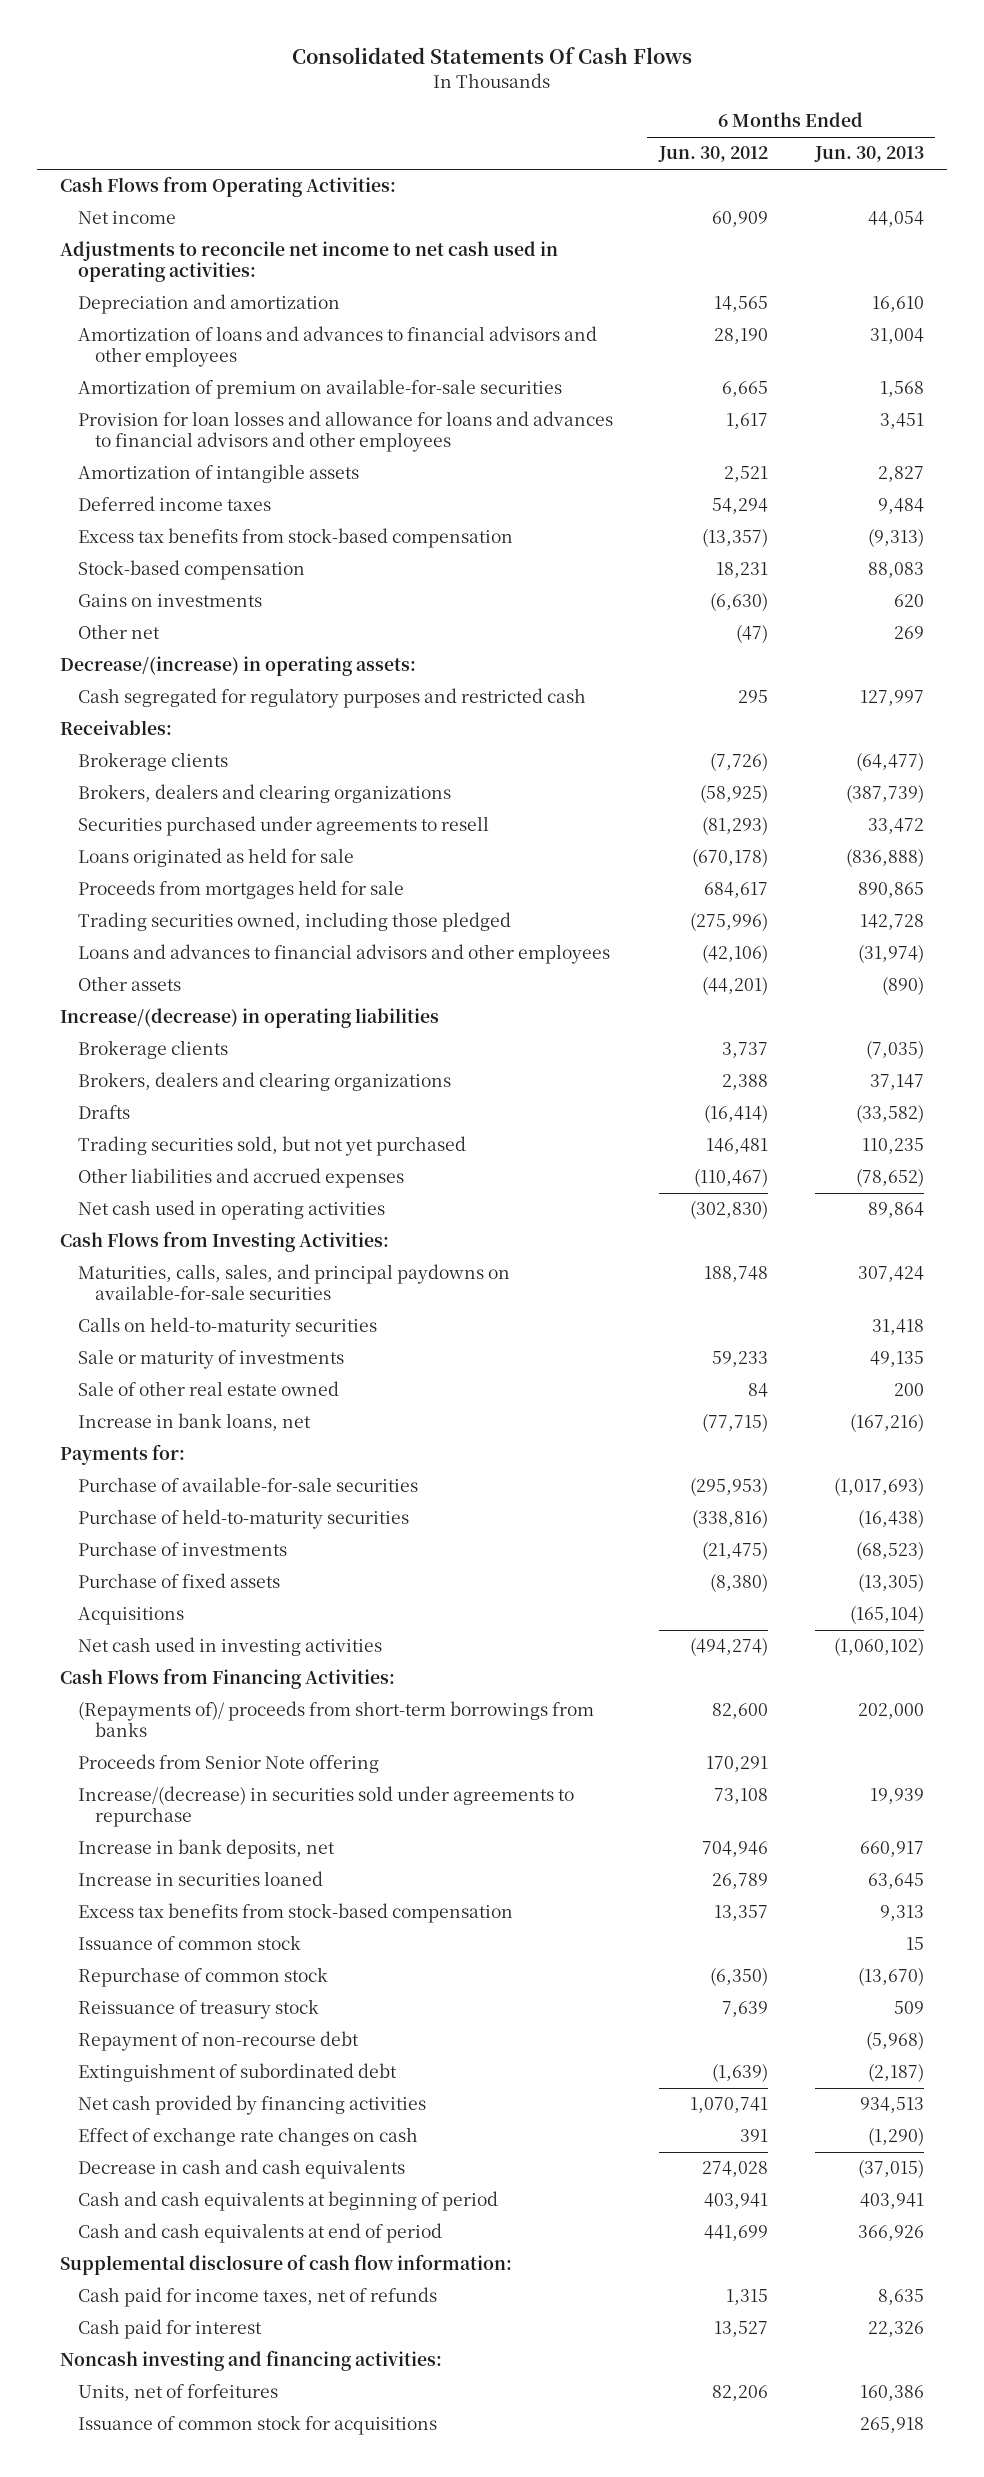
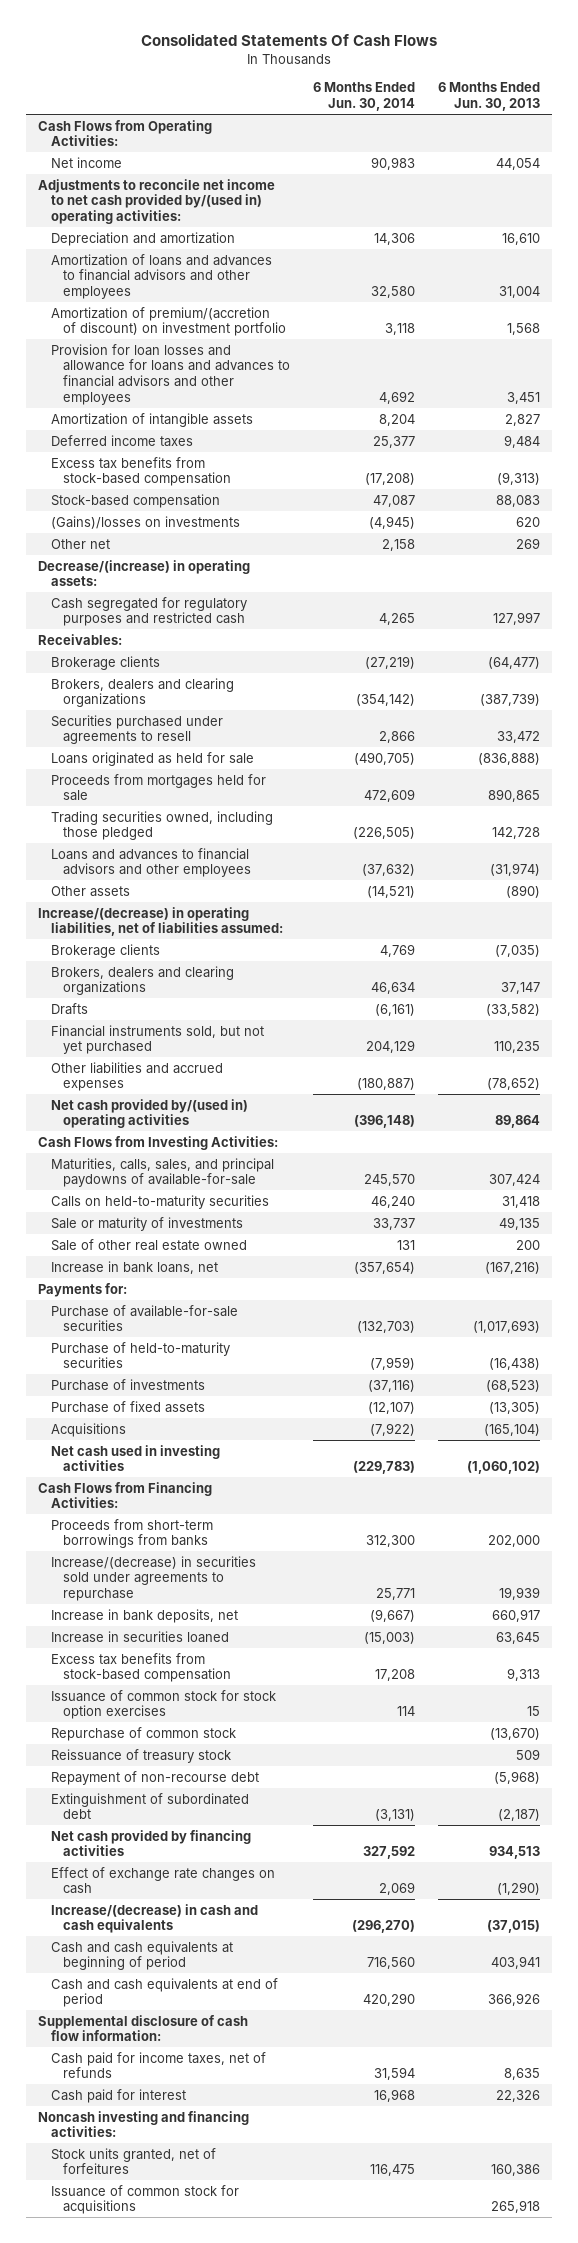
[658,146,769,163] Jun. 30, 2012 -> none
none -> [313,82,416,111] 6 Months Ended Jun. 30, 2014
[60,241,559,282] Adjustments to reconcile net income to net cash used in operating activities: -> [37,178,275,225] Adjustments to reconcile net income to net cash provided by/(used in) operating activities:
[77,379,562,400] Amortization of premium on available-for-sale securities -> [50,306,287,337] Amortization of premium/(accretion of discount) on investment portfolio
[77,594,262,608] Gains on investments -> [50,515,240,529] (Gains)/losses on investments
[60,1008,440,1029] Increase/(decrease) in operating liabilities -> [37,906,283,937] Increase/(decrease) in operating liabilities, net of liabilities assumed:
[77,1136,466,1157] Trading securities sold, but not yet purchased -> [50,1024,264,1055] Financial instruments sold, but not yet purchased
[77,1200,385,1221] Net cash used in operating activities -> [50,1098,248,1129] Net cash provided by/(used in) operating activities
[77,1264,510,1300] Maturities, calls, sales, and principal paydowns on available-for-sale securities -> [50,1157,274,1188] Maturities, calls, sales, and principal paydowns of available-for-sale
[77,1754,379,1774] Proceeds from Senior Note offering -> none
[77,1701,594,1737] (Repayments of)/ proceeds from short-term borrowings from banks -> [50,1518,213,1549] Proceeds from short-term borrowings from banks
[77,1935,301,1951] Issuance of common stock -> [50,1689,276,1720] Issuance of common stock for stock option exercises
[77,2159,405,2180] Decrease in cash and cash equivalents -> [50,1903,258,1934] Increase/(decrease) in cash and cash equivalents
[77,2384,278,2402] Units, net of forfeitures -> [50,2147,216,2175] Stock units granted, net of forfeitures

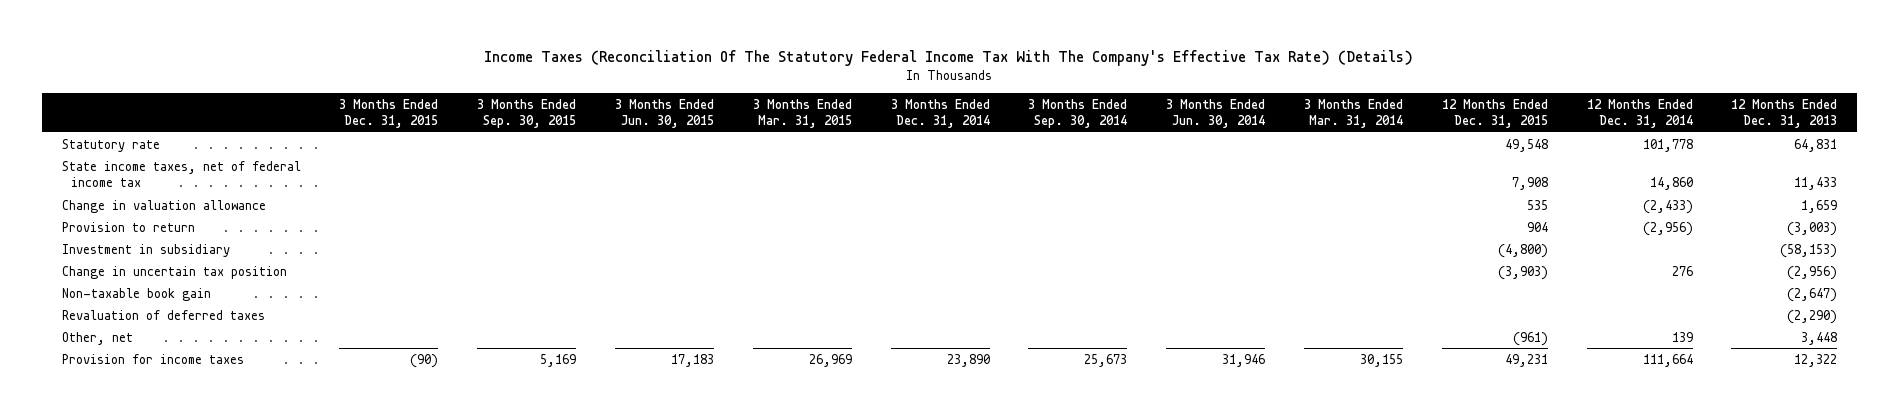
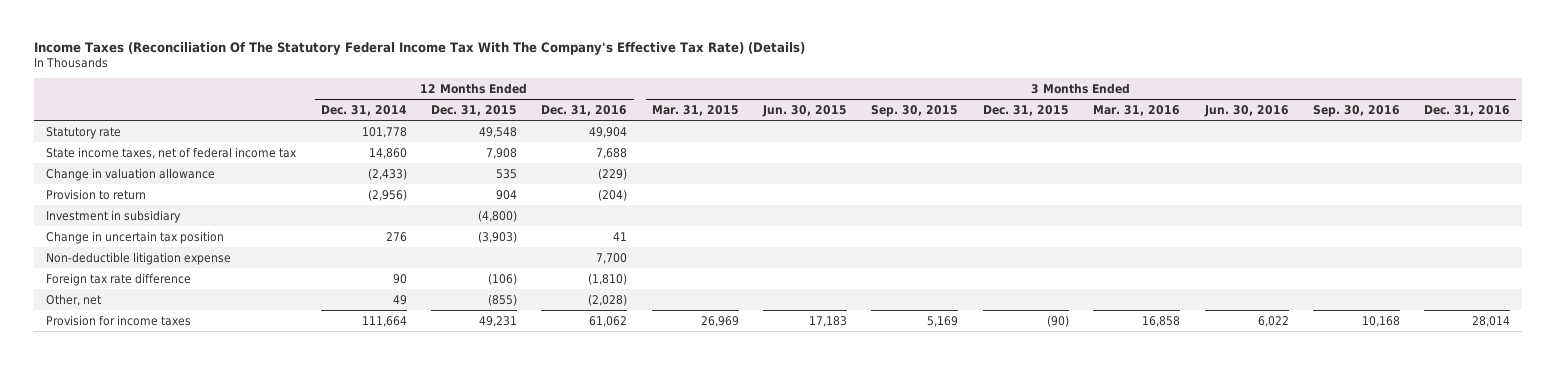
[890,98,990,129] 3 Months Ended Dec. 31, 2014 -> none
[1028,98,1128,129] 3 Months Ended Sep. 30, 2014 -> none
[1166,98,1266,129] 3 Months Ended Jun. 30, 2014 -> none
[1303,98,1403,129] 3 Months Ended Mar. 31, 2014 -> none
[1731,98,1838,129] 12 Months Ended Dec. 31, 2013 -> none
none -> [541,104,628,116] Dec. 31, 2016
none -> [1093,104,1181,116] Mar. 31, 2016
none -> [1203,104,1289,117] Jun. 30, 2016
none -> [1312,104,1400,117] Sep. 30, 2016
none -> [1424,104,1511,116] Dec. 31, 2016
[61,287,211,301] Non-taxable book gain -> none
[61,309,265,320] Revaluation of deferred taxes -> none
none -> [46,251,232,265] Non-deductible litigation expense
none -> [46,272,192,286] Foreign tax rate difference
[1512,331,1548,346] (961) -> [488,293,518,306] (855)
[1671,331,1693,342] 139 -> [392,294,407,305] 49

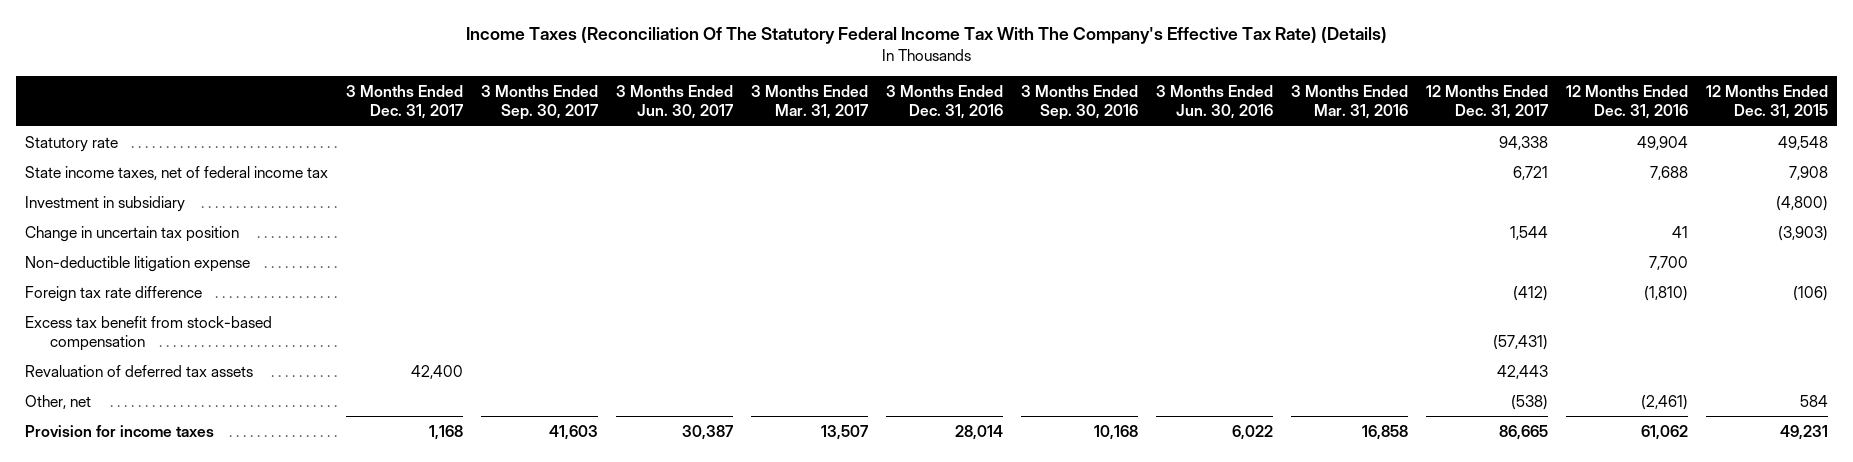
[320,104,407,116] Dec. 31, 2014 -> none
[651,104,739,116] Mar. 31, 2015 -> none
[762,104,848,117] Jun. 30, 2015 -> none
[871,104,959,117] Sep. 30, 2015 -> none
[982,104,1069,116] Dec. 31, 2015 -> none
none -> [346,85,464,120] 3 Months Ended Dec. 31, 2017
none -> [481,85,599,121] 3 Months Ended Sep. 30, 2017
none -> [616,85,734,120] 3 Months Ended Jun. 30, 2017
none -> [751,85,869,120] 3 Months Ended Mar. 31, 2017
none -> [1426,85,1549,120] 12 Months Ended Dec. 31, 2017
[46,167,216,181] Change in valuation allowance -> none
[46,188,147,200] Provision to return -> none
none -> [25,315,273,351] Excess tax benefit from stock-based compensation
none -> [25,364,254,377] Revaluation of deferred tax assets
[488,293,518,306] (855) -> [1800,394,1829,407] 584
[588,293,628,306] (2,028) -> [1641,394,1689,410] (2,461)

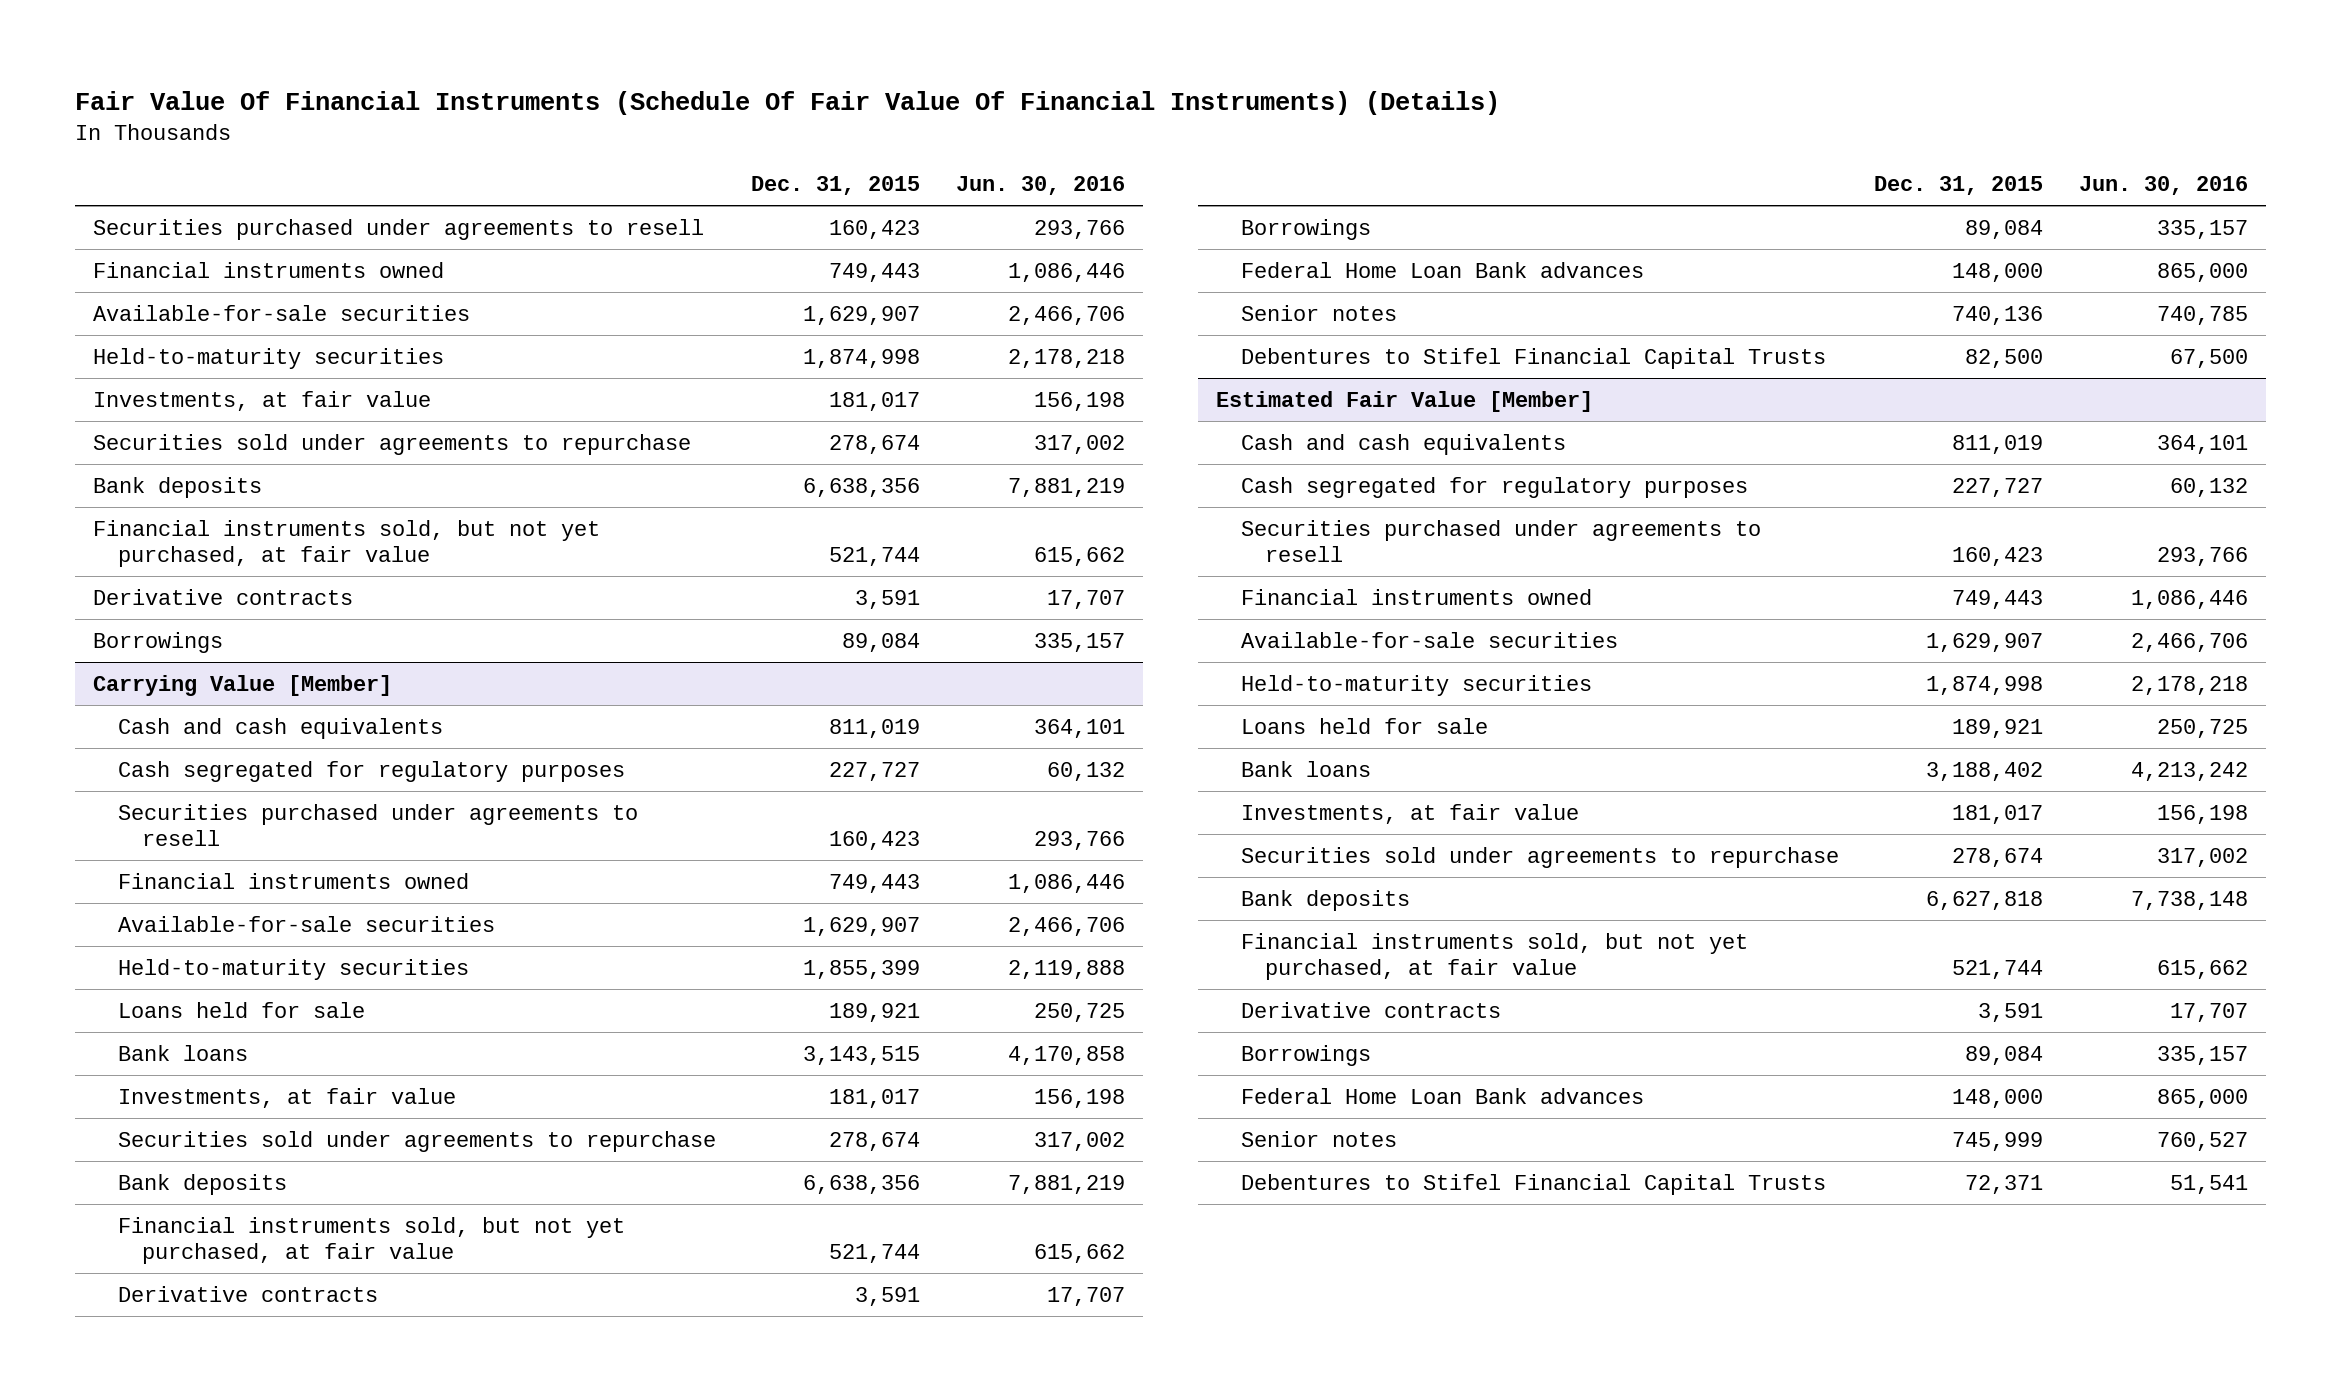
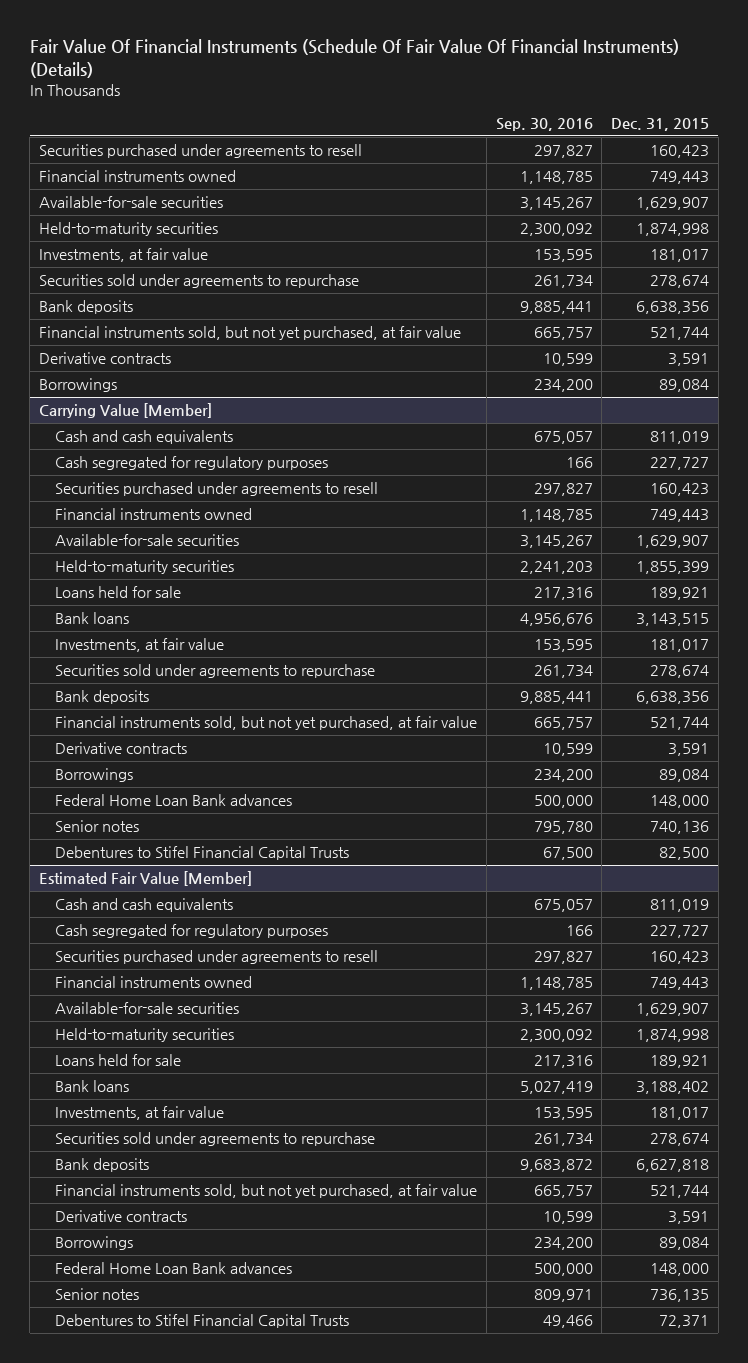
[956,175,1126,195] Jun. 30, 2016 -> none
none -> [495,118,593,132] Sep. 30, 2016
[1952,1131,2044,1151] 745,999 -> [650,1289,710,1303] 736,135

